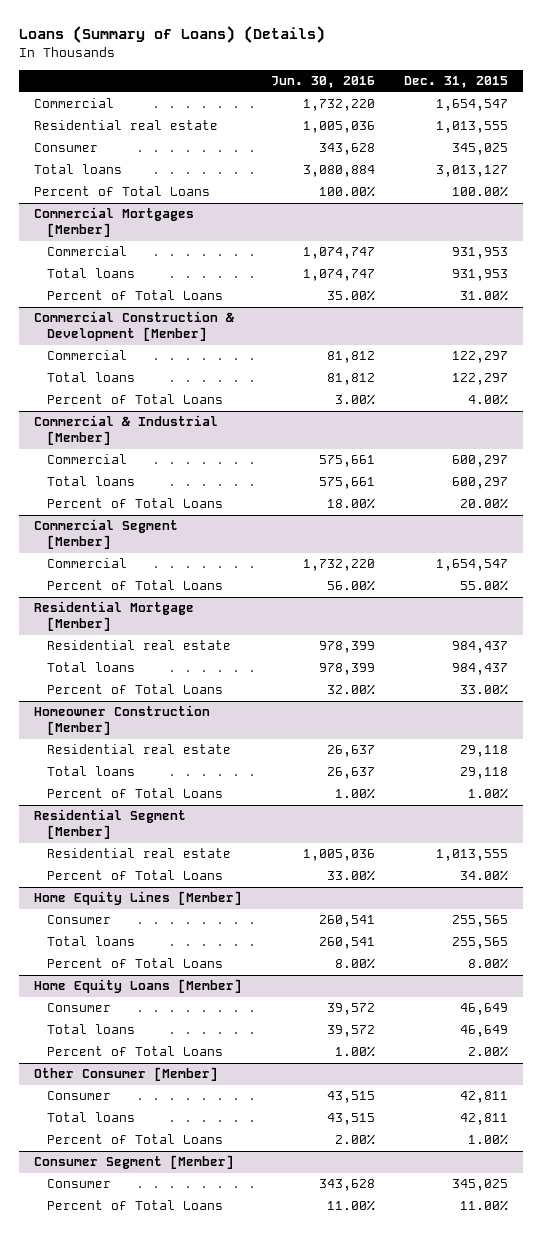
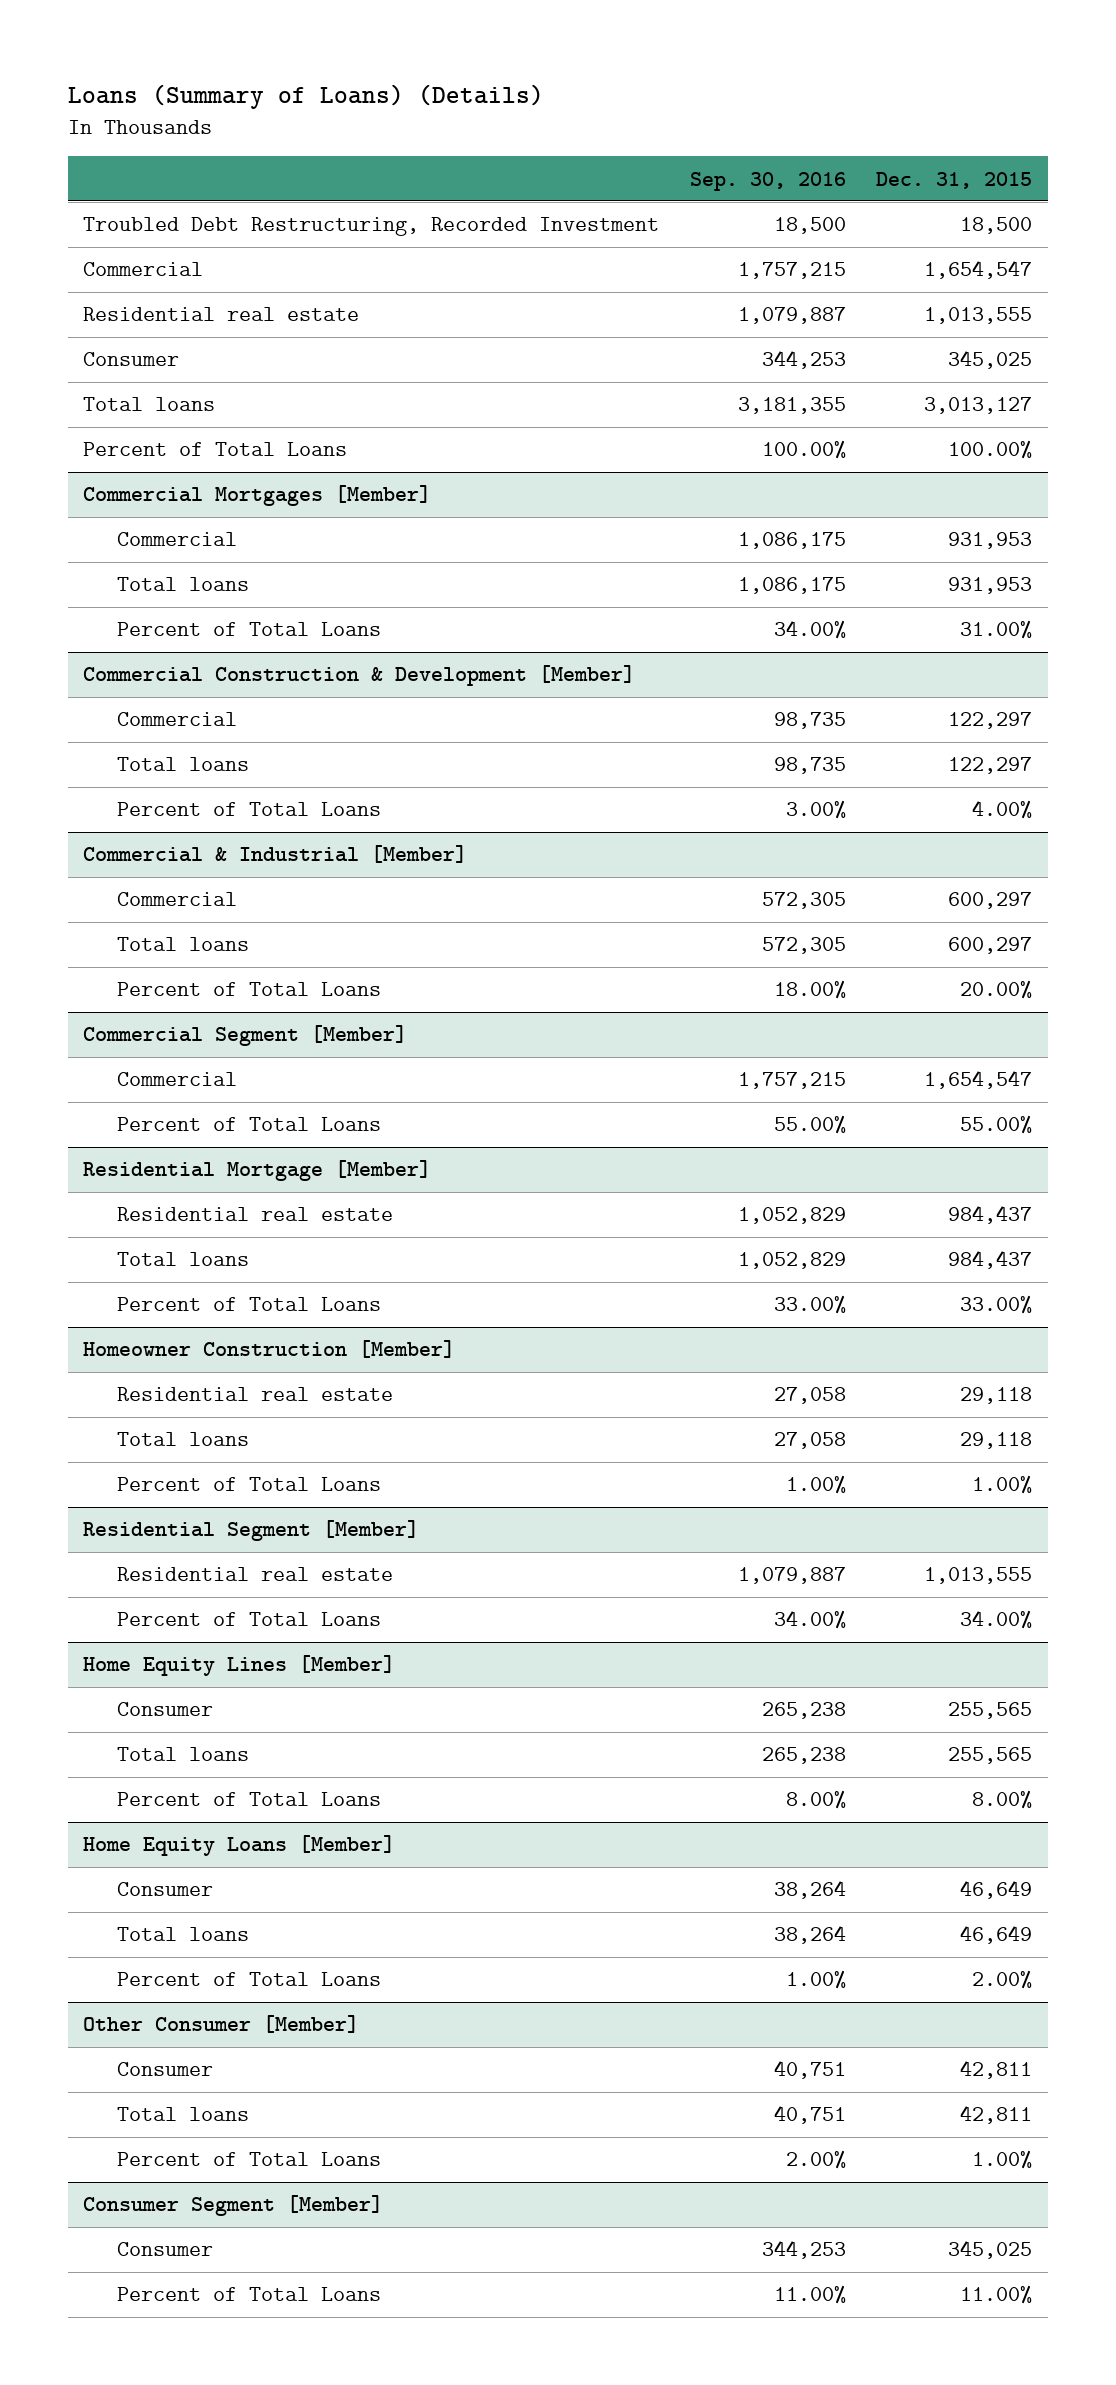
[270,75,375,88] Jun. 30, 2016 -> none
none -> [689,171,846,191] Sep. 30, 2016
none -> [83,217,660,237] Troubled Debt Restructuring, Recorded Investment

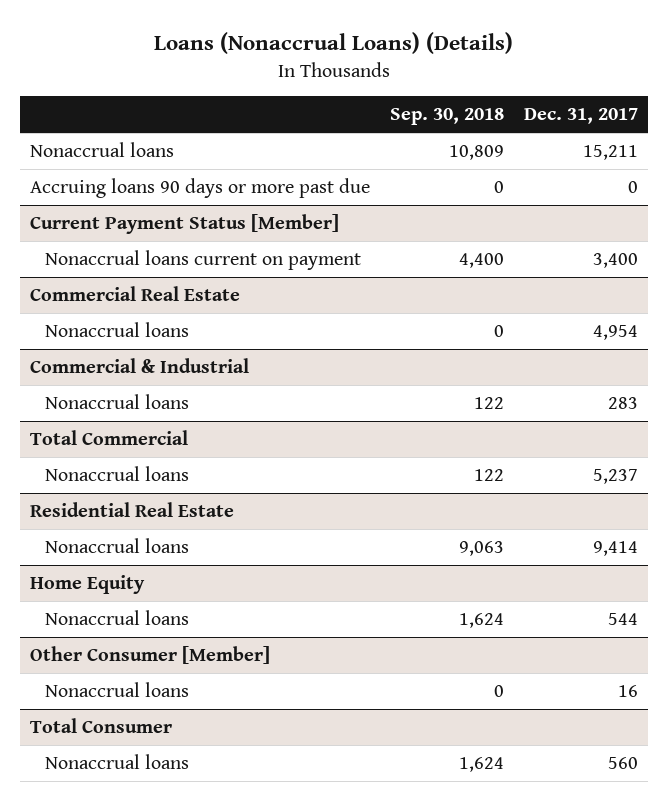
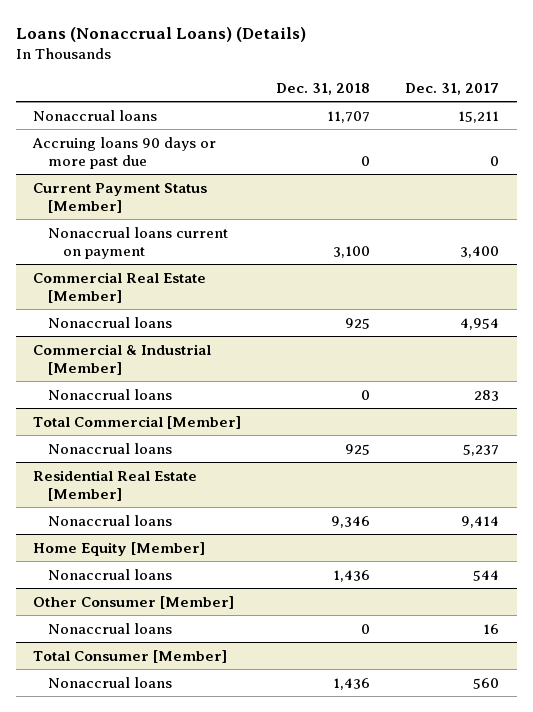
[390,108,505,126] Sep. 30, 2018 -> none
none -> [276,82,371,95] Dec. 31, 2018
[29,286,240,302] Commercial Real Estate -> [33,271,207,303] Commercial Real Estate [Member]
[29,358,249,374] Commercial & Industrial -> [33,343,212,375] Commercial & Industrial [Member]
[29,430,188,446] Total Commercial -> [33,415,242,429] Total Commercial [Member]
[29,502,234,518] Residential Real Estate -> [33,469,198,501] Residential Real Estate [Member]
[29,575,145,595] Home Equity -> [33,541,206,556] Home Equity [Member]
[29,718,172,734] Total Consumer -> [33,649,228,663] Total Consumer [Member]

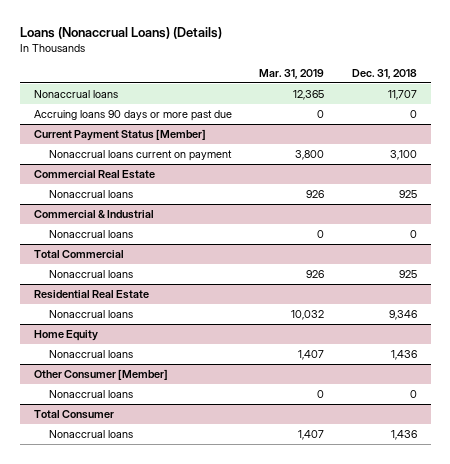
[405,82,500,95] Dec. 31, 2017 -> none
none -> [259,69,325,80] Mar. 31, 2019
[33,271,207,303] Commercial Real Estate [Member] -> [33,169,155,179] Commercial Real Estate
[33,343,212,375] Commercial & Industrial [Member] -> [33,209,154,219] Commercial & Industrial
[33,415,242,429] Total Commercial [Member] -> [33,249,124,258] Total Commercial
[33,469,198,501] Residential Real Estate [Member] -> [33,289,149,299] Residential Real Estate
[33,541,206,556] Home Equity [Member] -> [33,329,98,341] Home Equity
[33,649,228,663] Total Consumer [Member] -> [33,409,114,419] Total Consumer

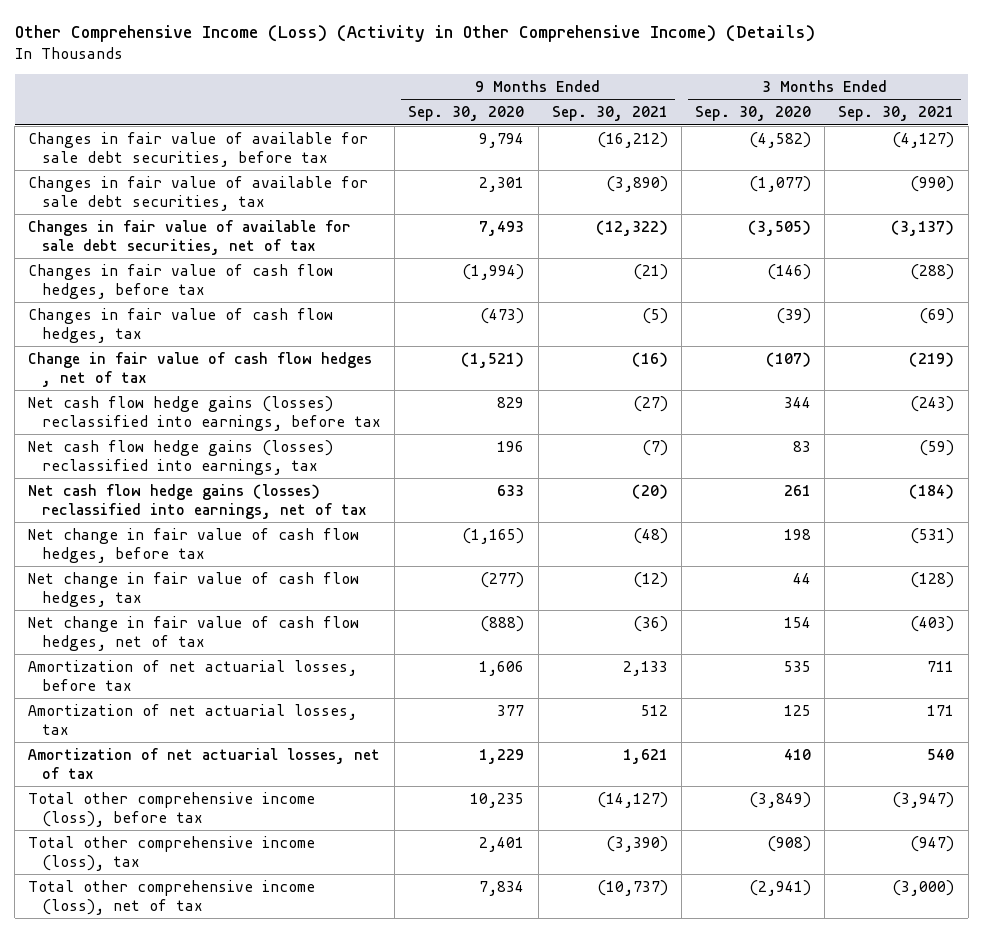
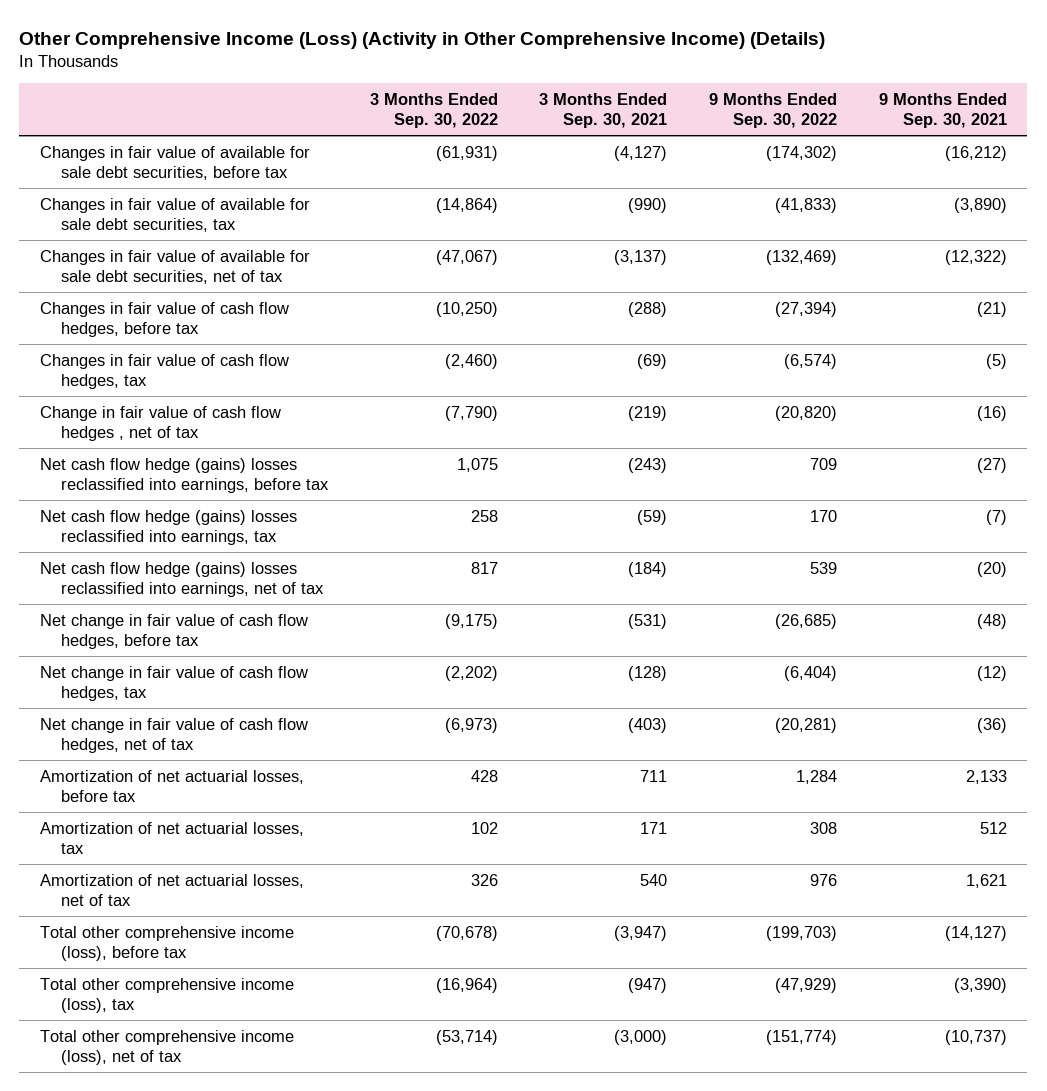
[408,106,525,122] Sep. 30, 2020 -> none
[695,106,812,122] Sep. 30, 2020 -> none
none -> [369,93,498,128] 3 Months Ended Sep. 30, 2022
none -> [708,93,837,128] 9 Months Ended Sep. 30, 2022
[28,395,381,431] Net cash flow hedge gains (losses) reclassified into earnings, before tax -> [40,457,329,493] Net cash flow hedge (gains) losses reclassified into earnings, before tax
[28,439,334,475] Net cash flow hedge gains (losses) reclassified into earnings, tax -> [40,509,298,545] Net cash flow hedge (gains) losses reclassified into earnings, tax
[28,483,367,519] Net cash flow hedge gains (losses) reclassified into earnings, net of tax -> [40,561,324,597] Net cash flow hedge (gains) losses reclassified into earnings, net of tax

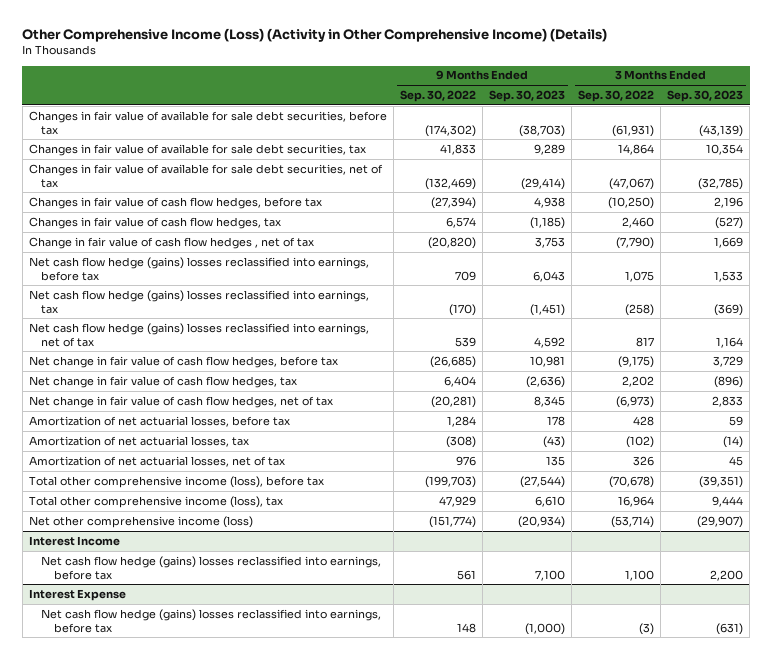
[539,93,668,128] 3 Months Ended Sep. 30, 2021 -> none
[878,93,1007,128] 9 Months Ended Sep. 30, 2021 -> none
none -> [488,89,565,102] Sep. 30, 2023
none -> [667,89,744,102] Sep. 30, 2023
[435,197,498,213] (14,864) -> [617,143,654,155] 14,864
[774,197,837,213] (41,833) -> [439,143,476,155] 41,833
[444,353,498,369] (2,460) -> [621,216,654,228] 2,460
[783,353,837,369] (6,574) -> [445,216,476,228] 6,574
[470,509,498,522] 258 -> [624,303,654,316] (258)
[809,509,837,522] 170 -> [448,303,476,316] (170)
[444,665,498,681] (2,202) -> [621,375,654,387] 2,202
[783,665,837,681] (6,404) -> [443,375,476,387] 6,404
[470,821,498,834] 102 -> [625,435,654,448] (102)
[809,821,837,834] 308 -> [445,435,476,448] (308)
[435,977,498,993] (16,964) -> [617,495,654,507] 16,964
[774,977,837,993] (47,929) -> [438,495,476,507] 47,929
[40,1029,295,1065] Total other comprehensive income (loss), net of tax -> [28,515,253,528] Net other comprehensive income (loss)
none -> [28,535,120,546] Interest Income
none -> [41,555,382,580] Net cash flow hedge (gains) losses reclassified into earnings, before tax
none -> [28,588,126,601] Interest Expense
none -> [41,608,382,633] Net cash flow hedge (gains) losses reclassified into earnings, before tax

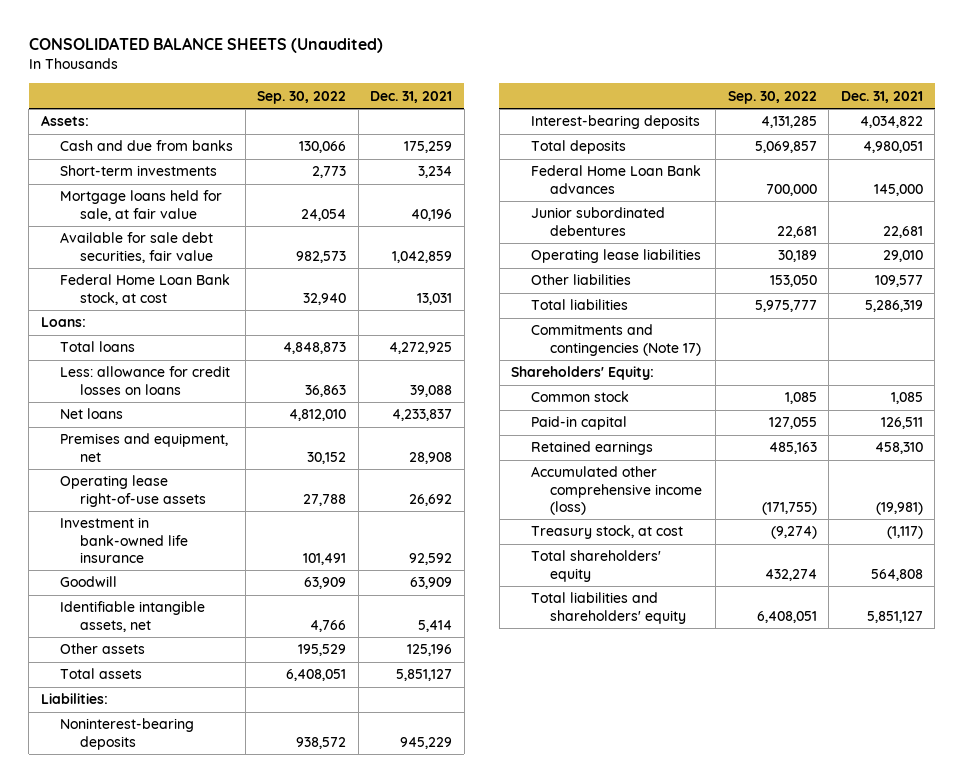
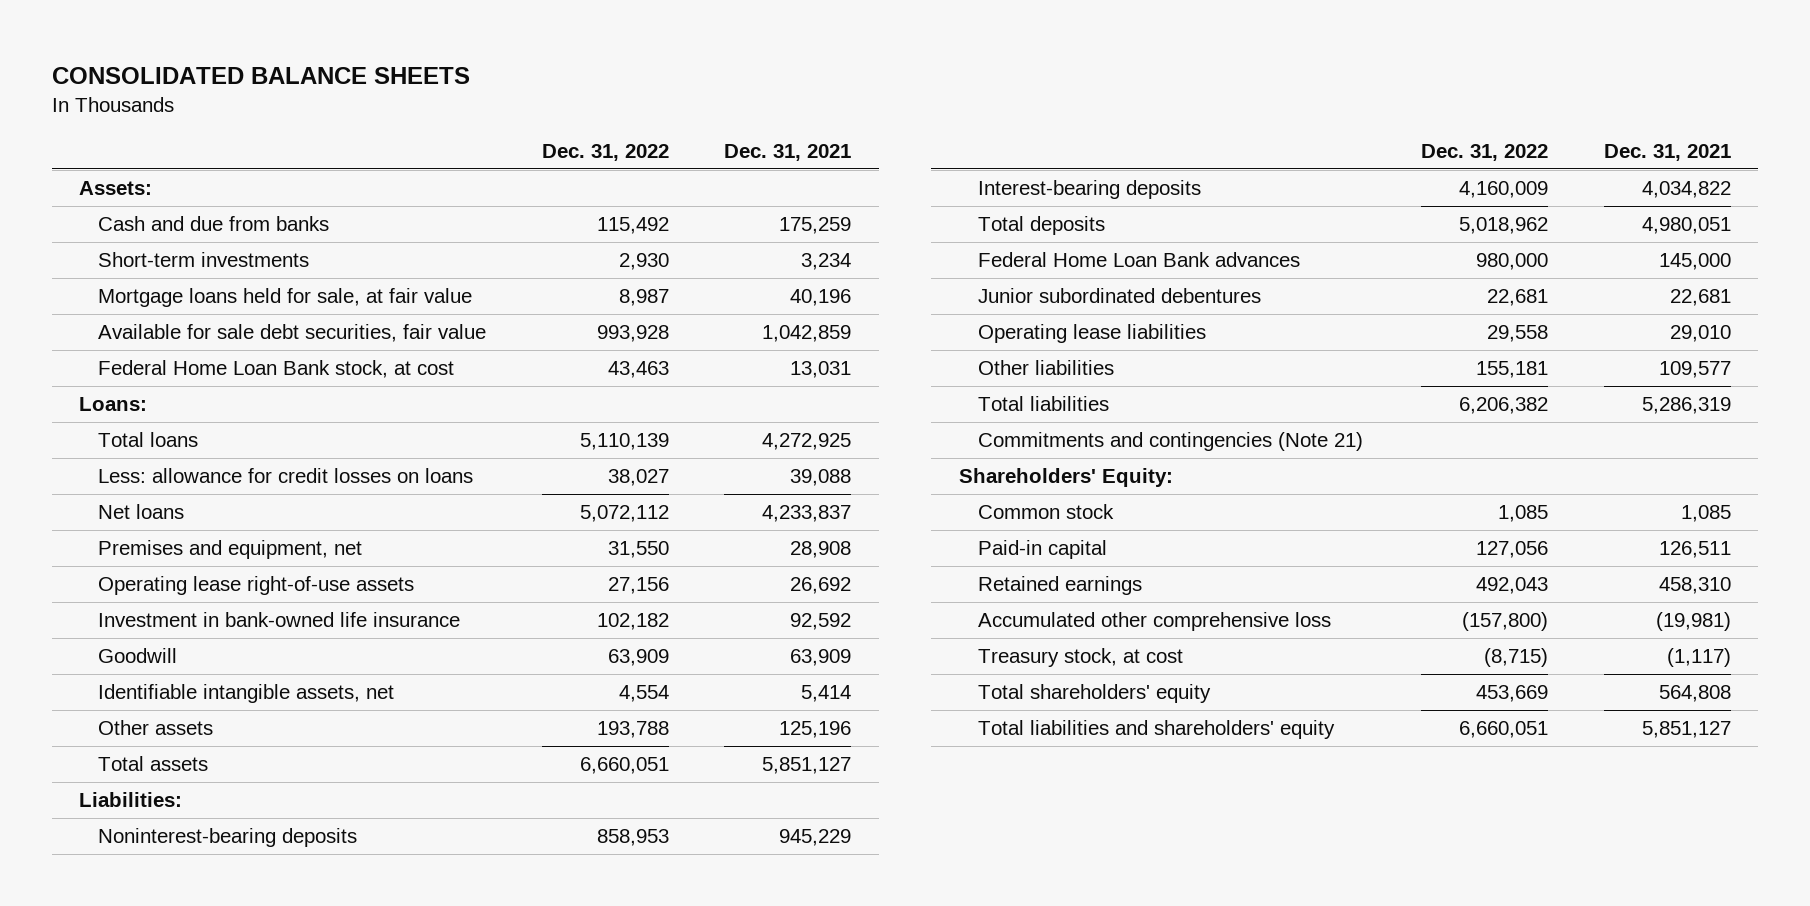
[28,37,383,54] CONSOLIDATED BALANCE SHEETS (Unaudited) -> [51,66,470,84] CONSOLIDATED BALANCE SHEETS
[257,90,347,104] Sep. 30, 2022 -> none
none -> [541,143,669,161] Dec. 31, 2022
[530,324,701,356] Commitments and contingencies (Note 17) -> [977,432,1363,452] Commitments and contingencies (Note 21)
[530,466,702,515] Accumulated other comprehensive income (loss) -> [977,612,1331,632] Accumulated other comprehensive loss

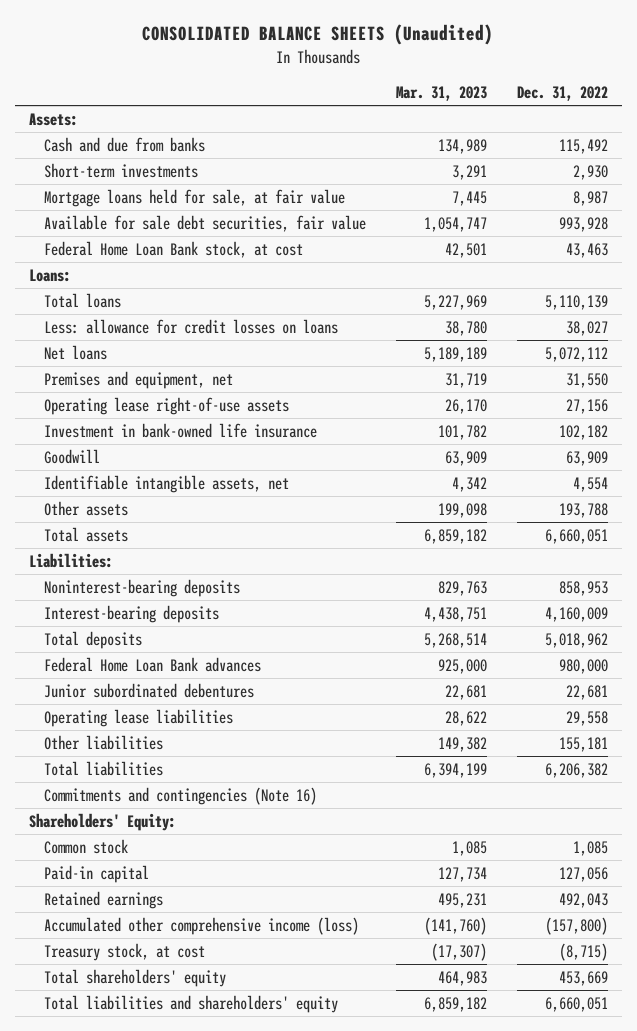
[51,66,470,84] CONSOLIDATED BALANCE SHEETS -> [142,24,494,46] CONSOLIDATED BALANCE SHEETS (Unaudited)
[724,143,852,161] Dec. 31, 2021 -> none
none -> [395,86,487,102] Mar. 31, 2023
[977,432,1363,452] Commitments and contingencies (Note 21) -> [44,786,318,805] Commitments and contingencies (Note 16)
[977,612,1331,632] Accumulated other comprehensive loss -> [44,916,360,935] Accumulated other comprehensive income (loss)

